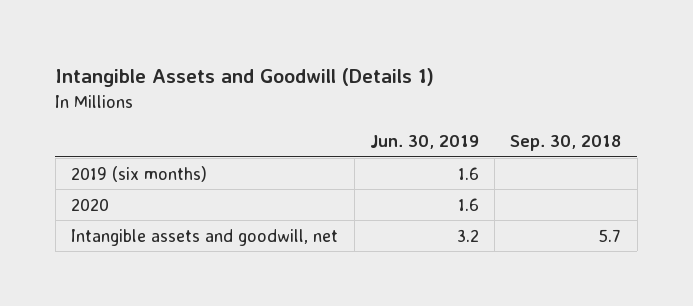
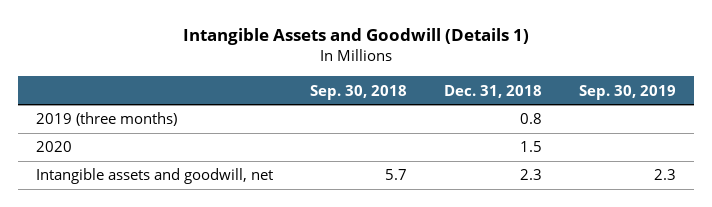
[369,135,479,150] Jun. 30, 2019 -> none
none -> [444,84,543,98] Dec. 31, 2018
none -> [578,84,676,100] Sep. 30, 2019
[71,165,208,182] 2019 (six months) -> [36,112,178,127] 2019 (three months)

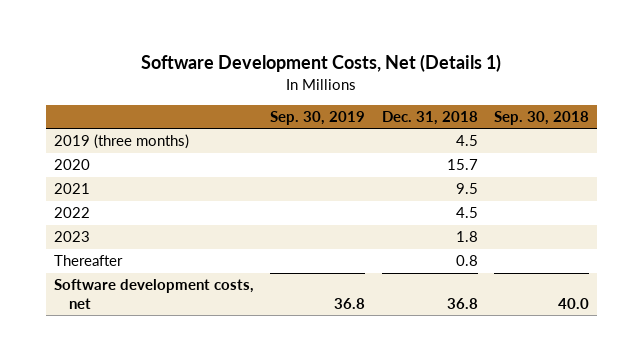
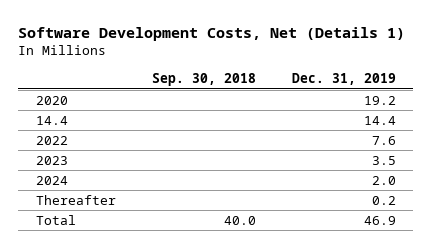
[270,111,366,126] Sep. 30, 2019 -> none
[381,111,478,126] Dec. 31, 2018 -> none
none -> [291,73,396,86] Dec. 31, 2019
[53,134,189,150] 2019 (three months) -> none
[53,183,90,195] 2021 -> none
none -> [35,115,68,125] 14.4
none -> [35,175,68,185] 2024
[53,279,254,309] Software development costs, net -> [35,214,76,225] Total

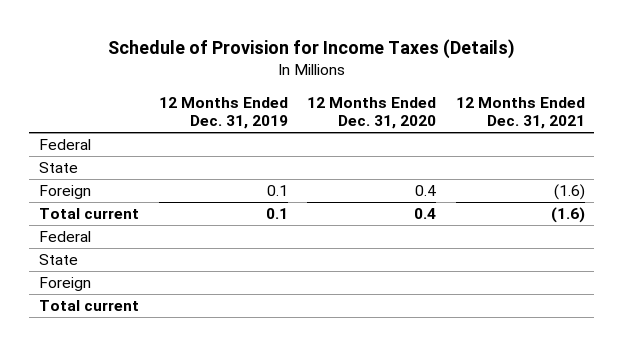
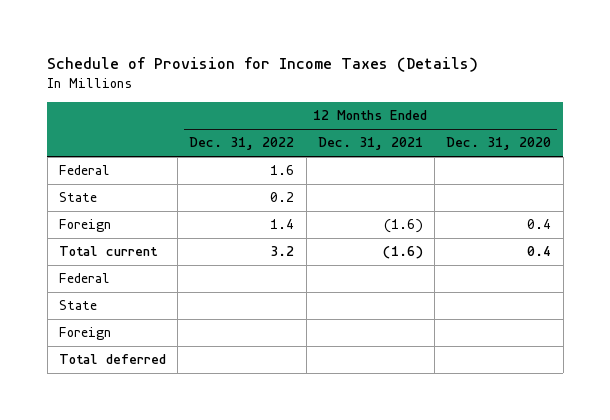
[158,96,288,130] 12 Months Ended Dec. 31, 2019 -> none
none -> [189,137,295,151] Dec. 31, 2022
[39,300,140,312] Total current -> [58,354,166,365] Total deferred

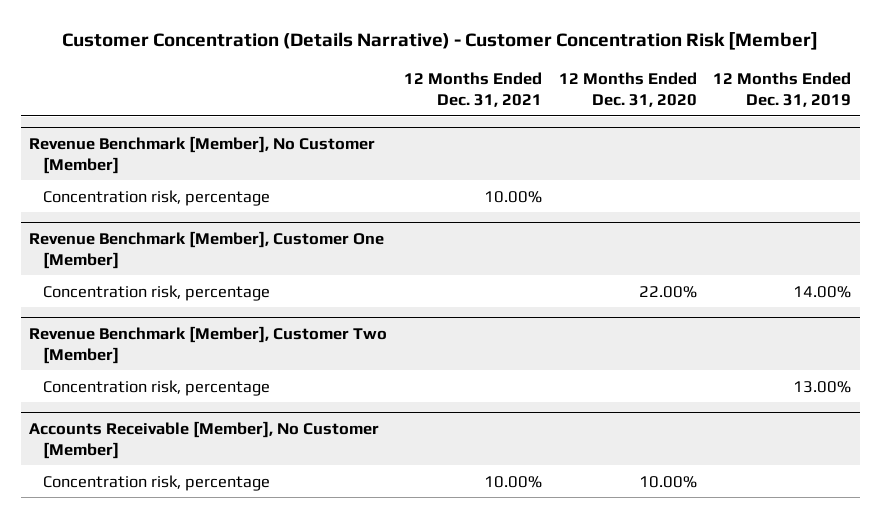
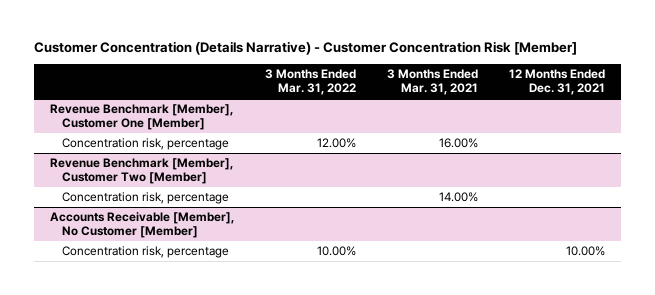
[558,72,697,107] 12 Months Ended Dec. 31, 2020 -> none
[713,72,852,107] 12 Months Ended Dec. 31, 2019 -> none
none -> [264,69,356,96] 3 Months Ended Mar. 31, 2022
none -> [386,69,478,96] 3 Months Ended Mar. 31, 2021
[29,135,376,174] Revenue Benchmark [Member], No Customer [Member] -> none
[42,189,270,206] Concentration risk, percentage -> none

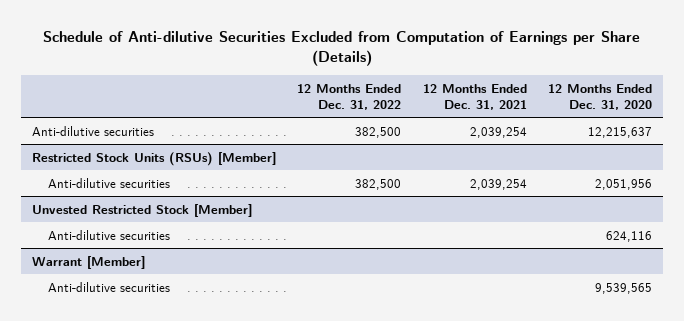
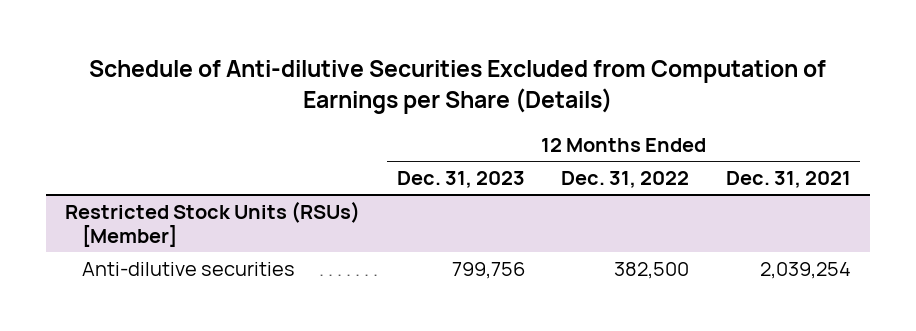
[547,83,652,110] 12 Months Ended Dec. 31, 2020 -> none
none -> [396,170,525,188] Dec. 31, 2023
[31,125,154,136] Anti-dilutive securities -> none
[31,203,252,217] Unvested Restricted Stock [Member] -> none
[47,229,170,240] Anti-dilutive securities -> none
[31,255,145,269] Warrant [Member] -> none
[47,281,170,292] Anti-dilutive securities -> none

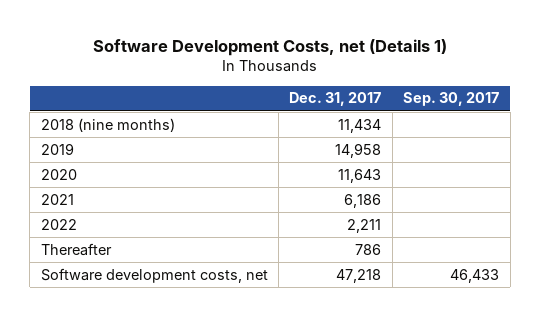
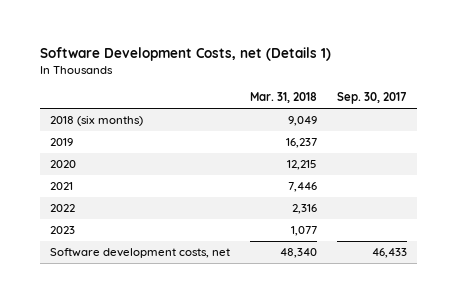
[289,92,382,107] Dec. 31, 2017 -> none
none -> [250,91,318,103] Mar. 31, 2018
[40,117,175,132] 2018 (nine months) -> [50,116,144,127] 2018 (six months)
[40,242,112,256] Thereafter -> [50,226,76,235] 2023

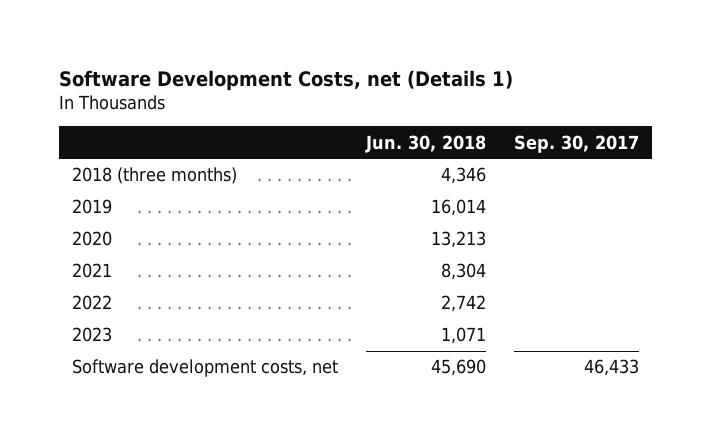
[250,91,318,103] Mar. 31, 2018 -> none
none -> [365,134,487,153] Jun. 30, 2018
[50,116,144,127] 2018 (six months) -> [72,167,238,185] 2018 (three months)

